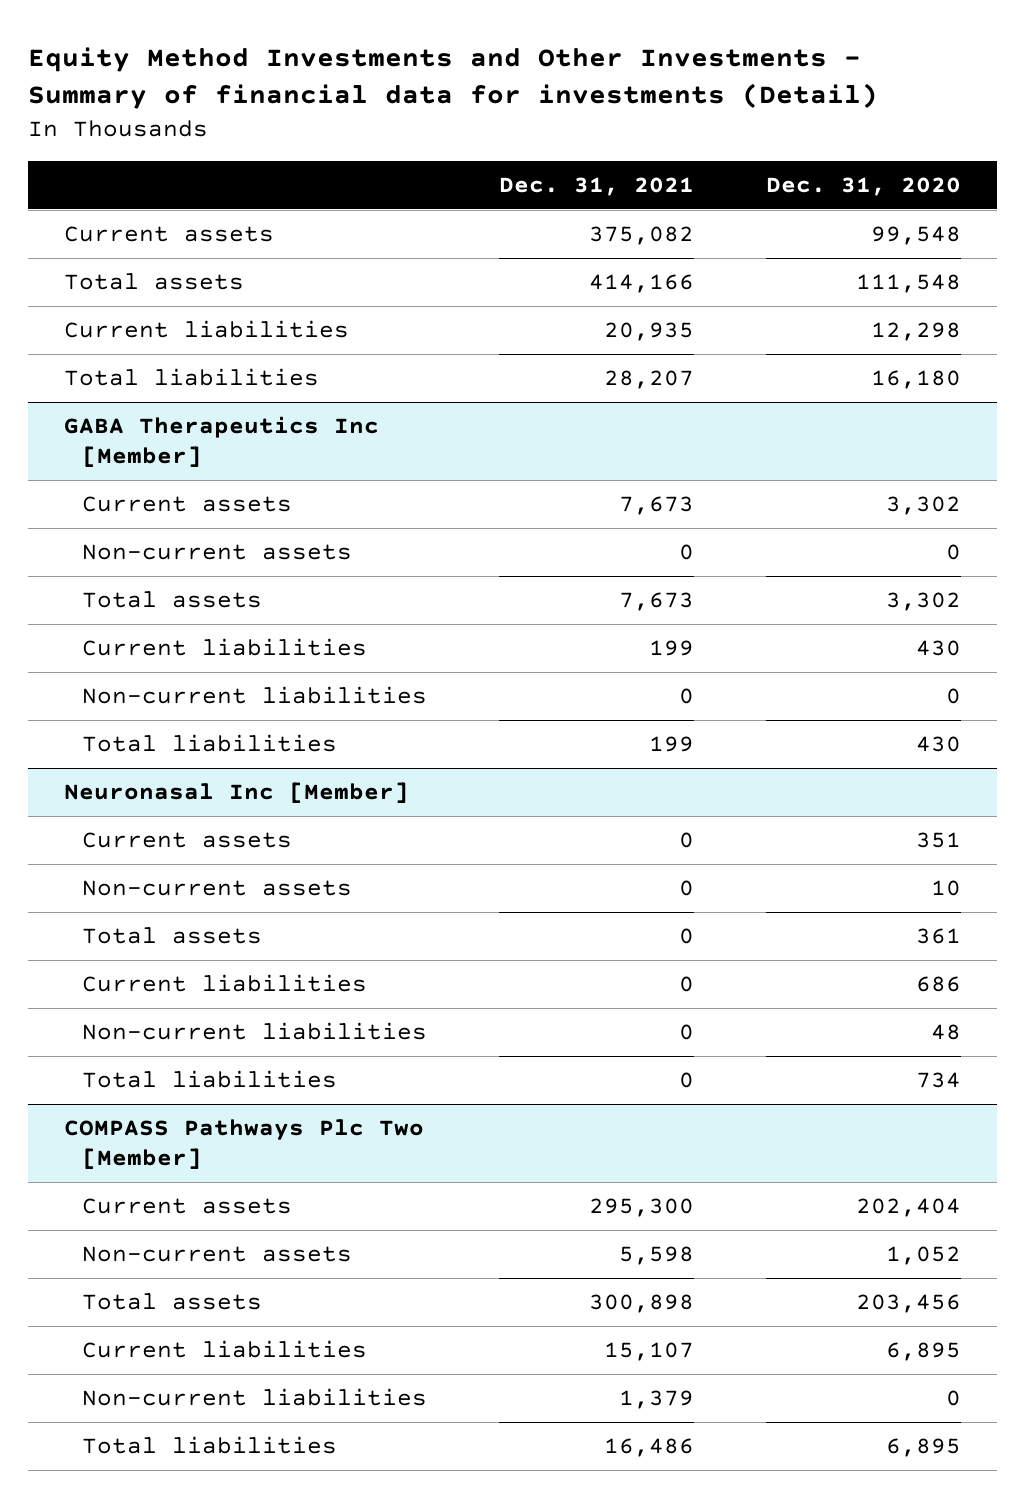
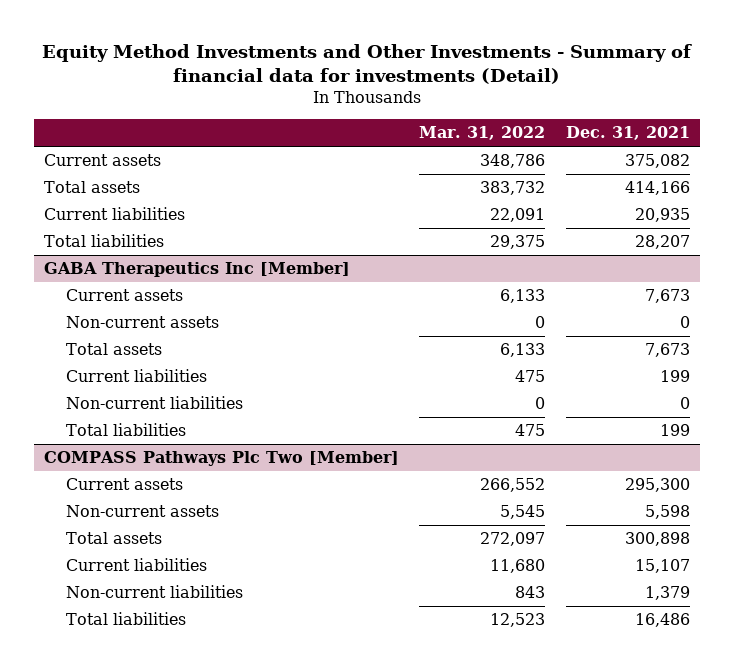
[765,176,961,196] Dec. 31, 2020 -> none
none -> [419,126,546,141] Mar. 31, 2022
[63,782,409,804] Neuronasal Inc [Member] -> none
[82,832,293,849] Current assets -> none
[82,880,353,897] Non-current assets -> none
[82,927,263,945] Total assets -> none
[82,974,368,993] Current liabilities -> none
[82,1022,428,1041] Non-current liabilities -> none
[82,1070,338,1089] Total liabilities -> none

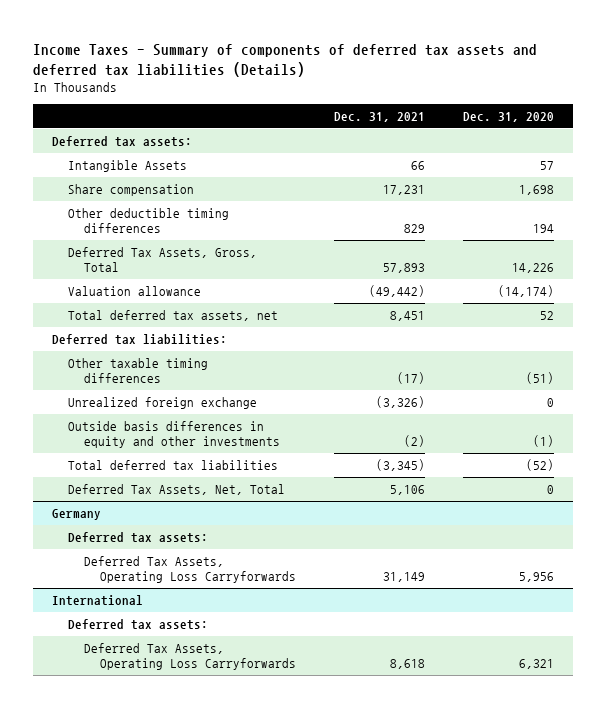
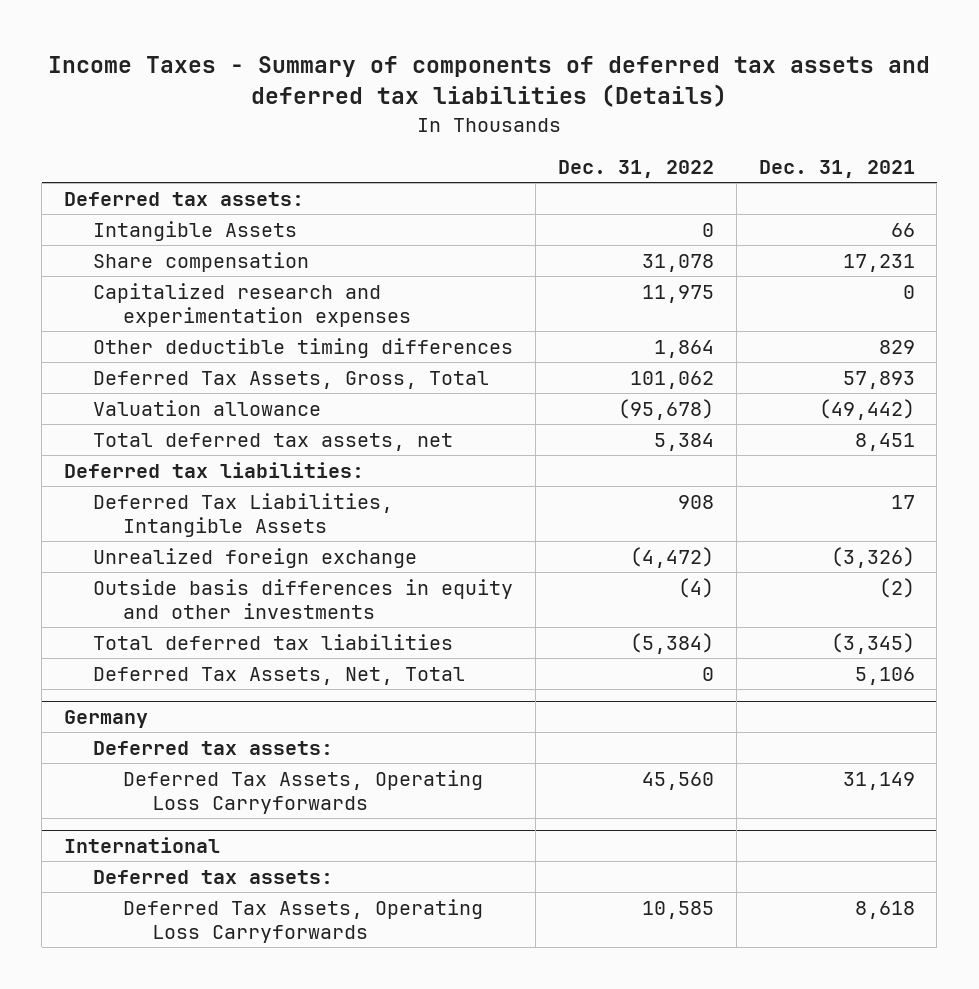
[463,112,555,123] Dec. 31, 2020 -> none
none -> [558,160,715,179] Dec. 31, 2022
none -> [93,282,411,328] Capitalized research and experimentation expenses
[68,357,209,384] Other taxable timing differences -> none
none -> [93,492,394,538] Deferred Tax Liabilities, Intangible Assets

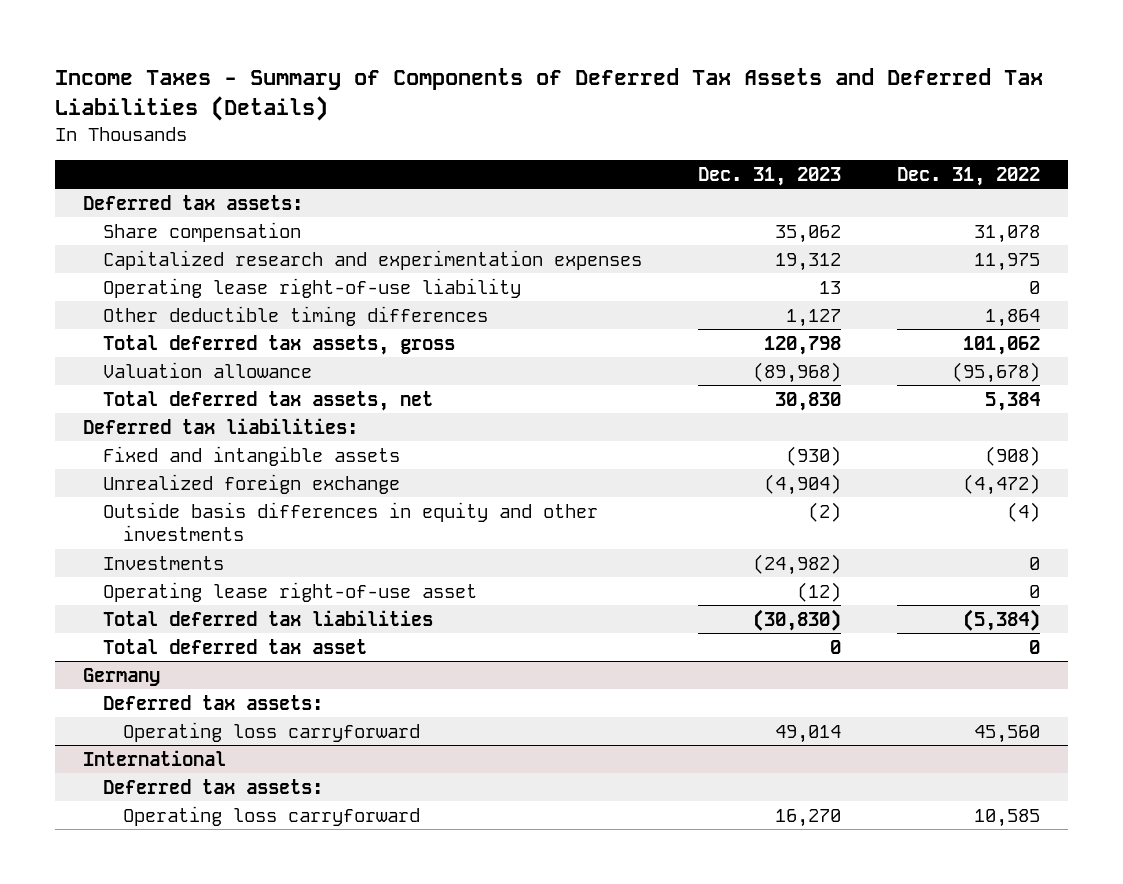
[48,55,931,108] Income Taxes - Summary of components of deferred tax assets and deferred tax liabilities (Details) -> [55,68,1044,121] Income Taxes - Summary of Components of Deferred Tax Assets and Deferred Tax Liabilities (Details)
[758,160,915,179] Dec. 31, 2021 -> none
none -> [698,166,842,186] Dec. 31, 2023
[93,220,298,241] Intangible Assets -> none
none -> [103,277,522,298] Operating lease right-of-use liability
[93,370,490,389] Deferred Tax Assets, Gross, Total -> [103,334,456,355] Total deferred tax assets, gross
[93,492,394,538] Deferred Tax Liabilities, Intangible Assets -> [103,445,401,466] Fixed and intangible assets
[678,494,715,509] 908 -> [985,445,1041,466] (908)
none -> [103,555,225,570] Investments
none -> [103,581,478,602] Operating lease right-of-use asset
[93,666,466,685] Deferred Tax Assets, Net, Total -> [103,638,368,654] Total deferred tax asset
[122,769,483,815] Deferred Tax Assets, Operating Loss Carryforwards -> [122,721,420,742] Operating loss carryforward
[122,898,483,944] Deferred Tax Assets, Operating Loss Carryforwards -> [122,805,420,826] Operating loss carryforward

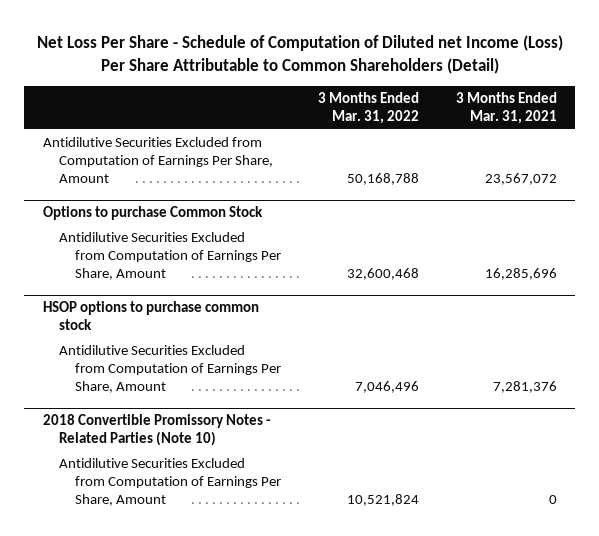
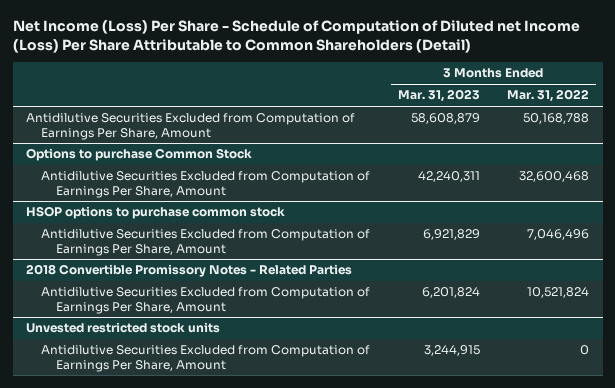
[36,34,563,74] Net Loss Per Share - Schedule of Computation of Diluted net Income (Loss) Per Share Attributable to Common Shareholders (Detail) -> [12,20,580,54] Net Income (Loss) Per Share - Schedule of Computation of Diluted net Income (Loss) Per Share Attributable to Common Shareholders (Detail)
[455,91,557,124] 3 Months Ended Mar. 31, 2021 -> none
none -> [397,89,480,103] Mar. 31, 2023
[42,414,271,447] 2018 Convertible Promissory Notes - Related Parties (Note 10) -> [26,264,353,278] 2018 Convertible Promissory Notes - Related Parties
none -> [26,322,221,334] Unvested restricted stock units
none -> [41,345,371,372] Antidilutive Securities Excluded from Computation of Earnings Per Share, Amount

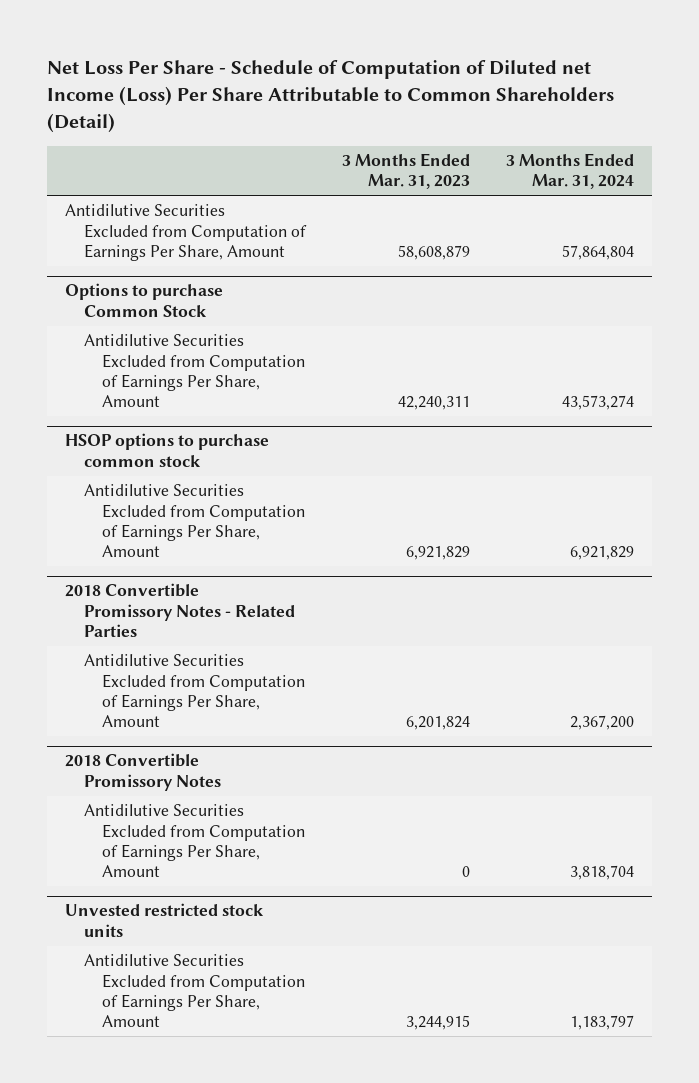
[12,20,580,54] Net Income (Loss) Per Share - Schedule of Computation of Diluted net Income (Loss) Per Share Attributable to Common Shareholders (Detail) -> [47,60,615,134] Net Loss Per Share - Schedule of Computation of Diluted net Income (Loss) Per Share Attributable to Common Shareholders (Detail)
[506,89,589,103] Mar. 31, 2022 -> none
none -> [505,152,634,190] 3 Months Ended Mar. 31, 2024
none -> [65,753,221,791] 2018 Convertible Promissory Notes
none -> [83,804,305,878] Antidilutive Securities Excluded from Computation of Earnings Per Share, Amount

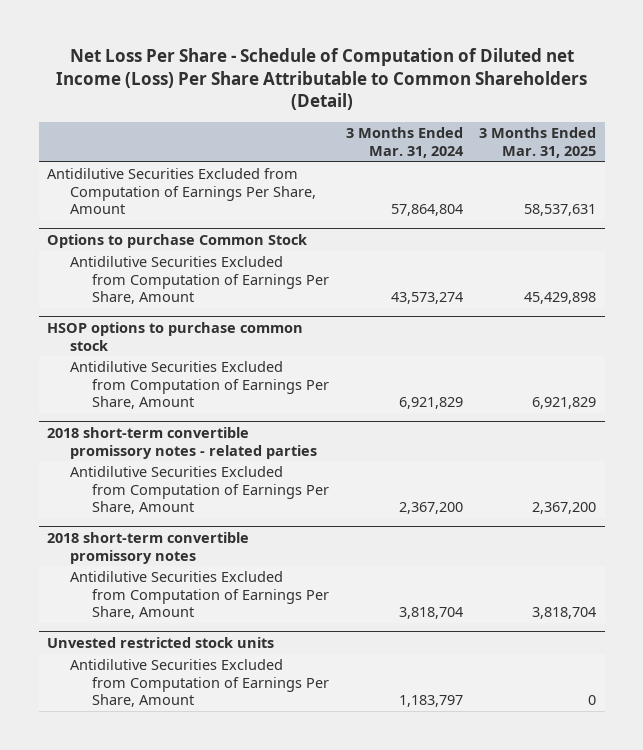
[341,152,470,190] 3 Months Ended Mar. 31, 2023 -> none
none -> [479,127,597,158] 3 Months Ended Mar. 31, 2025
[65,583,295,638] 2018 Convertible Promissory Notes - Related Parties -> [47,427,317,459] 2018 short-term convertible promissory notes - related parties
[65,753,221,791] 2018 Convertible Promissory Notes -> [47,532,250,564] 2018 short-term convertible promissory notes

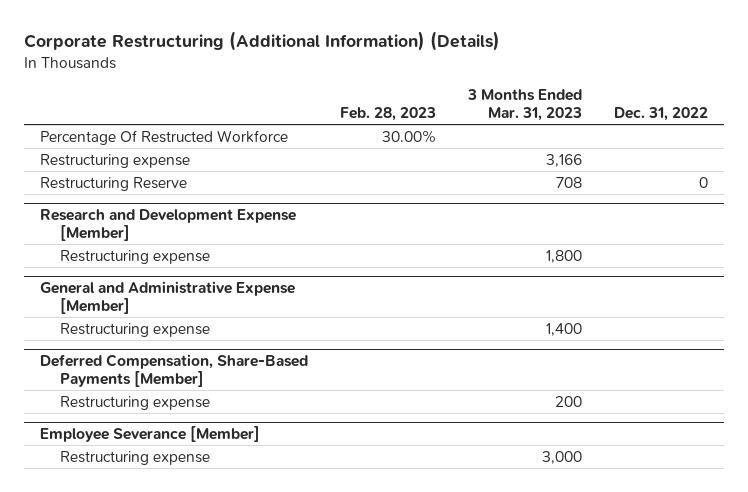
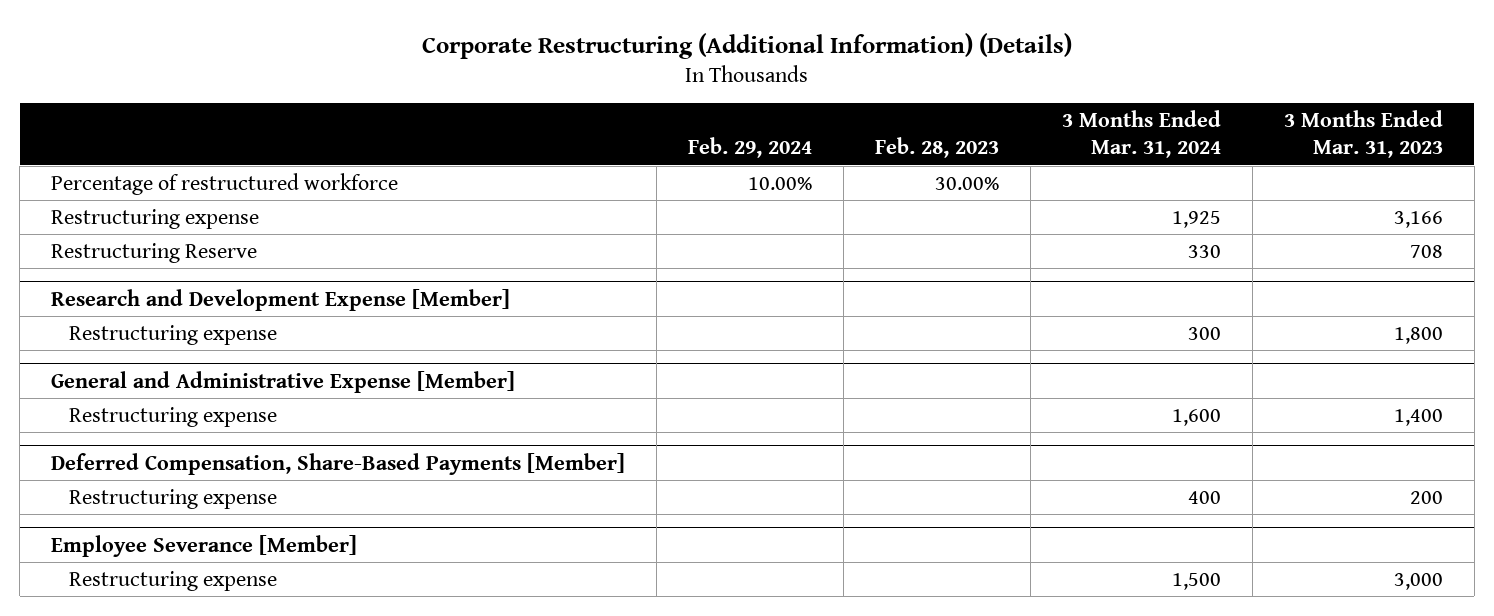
[614,107,709,122] Dec. 31, 2022 -> none
none -> [688,137,813,159] Feb. 29, 2024
none -> [1061,109,1221,159] 3 Months Ended Mar. 31, 2024
[39,129,288,145] Percentage Of Restructed Workforce -> [51,172,399,195] Percentage of restructured workforce

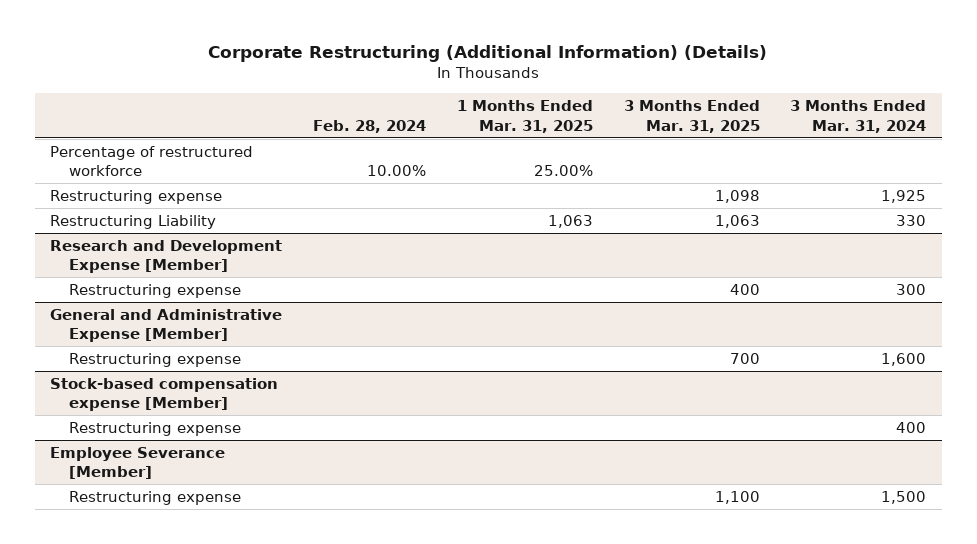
[688,137,813,159] Feb. 29, 2024 -> none
[875,137,1000,159] Feb. 28, 2023 -> none
[1283,109,1443,159] 3 Months Ended Mar. 31, 2023 -> none
none -> [313,119,427,133] Feb. 28, 2024
none -> [456,100,593,133] 1 Months Ended Mar. 31, 2025
none -> [623,100,760,133] 3 Months Ended Mar. 31, 2025
[51,242,258,263] Restructuring Reserve -> [50,215,217,230] Restructuring Liability
[51,452,626,475] Deferred Compensation, Share-Based Payments [Member] -> [50,378,279,412] Stock-based compensation expense [Member]

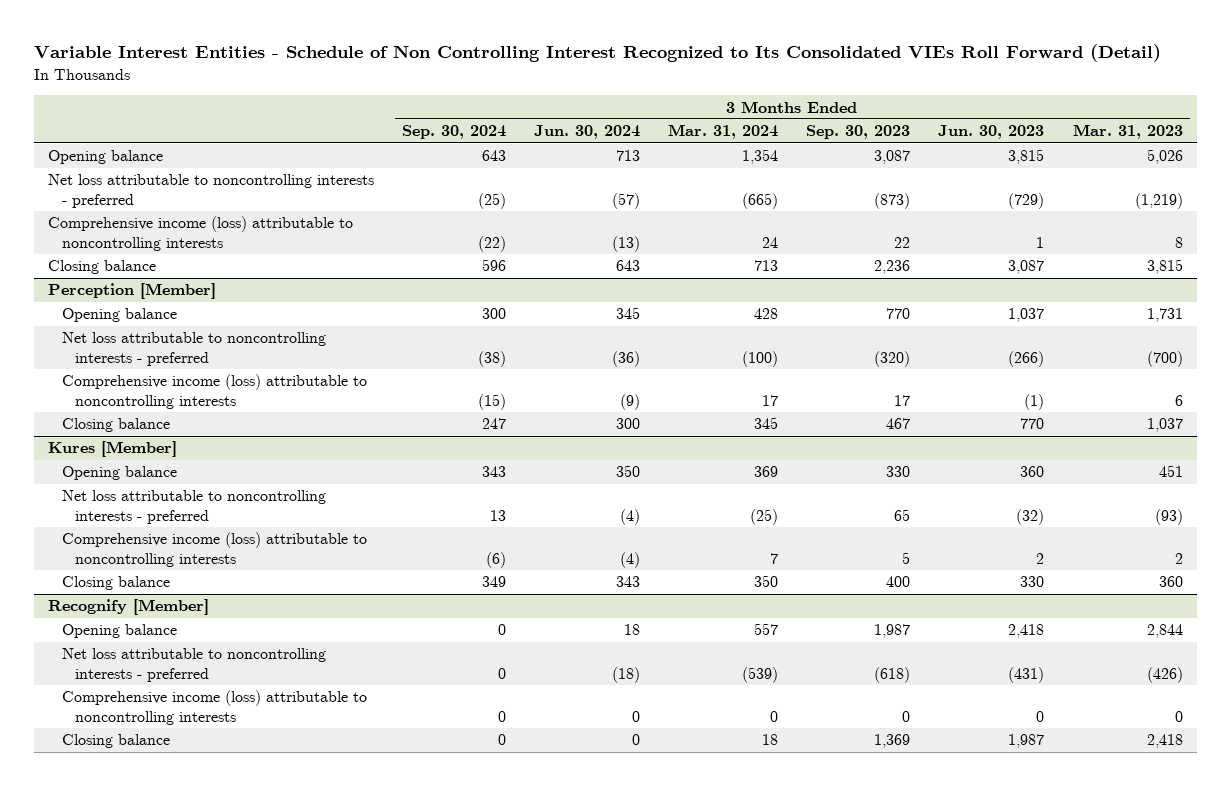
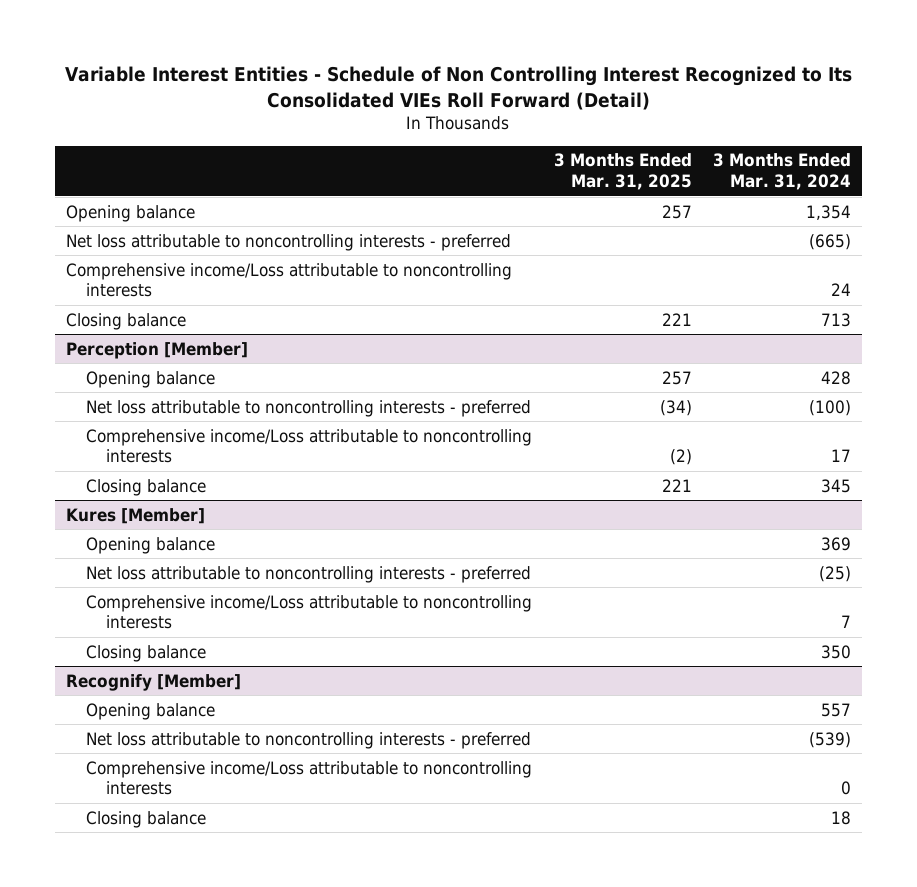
[402,125,507,140] Sep. 30, 2024 -> none
[534,125,641,140] Jun. 30, 2024 -> none
[806,125,911,140] Sep. 30, 2023 -> none
[938,125,1045,140] Jun. 30, 2023 -> none
[1072,124,1183,140] Mar. 31, 2023 -> none
none -> [553,153,692,191] 3 Months Ended Mar. 31, 2025
[47,216,353,251] Comprehensive income (loss) attributable to noncontrolling interests -> [65,262,512,298] Comprehensive income/Loss attributable to noncontrolling interests
[61,374,367,409] Comprehensive income (loss) attributable to noncontrolling interests -> [86,428,533,464] Comprehensive income/Loss attributable to noncontrolling interests
[61,532,367,567] Comprehensive income (loss) attributable to noncontrolling interests -> [86,594,533,630] Comprehensive income/Loss attributable to noncontrolling interests
[61,690,367,725] Comprehensive income (loss) attributable to noncontrolling interests -> [86,760,533,796] Comprehensive income/Loss attributable to noncontrolling interests

